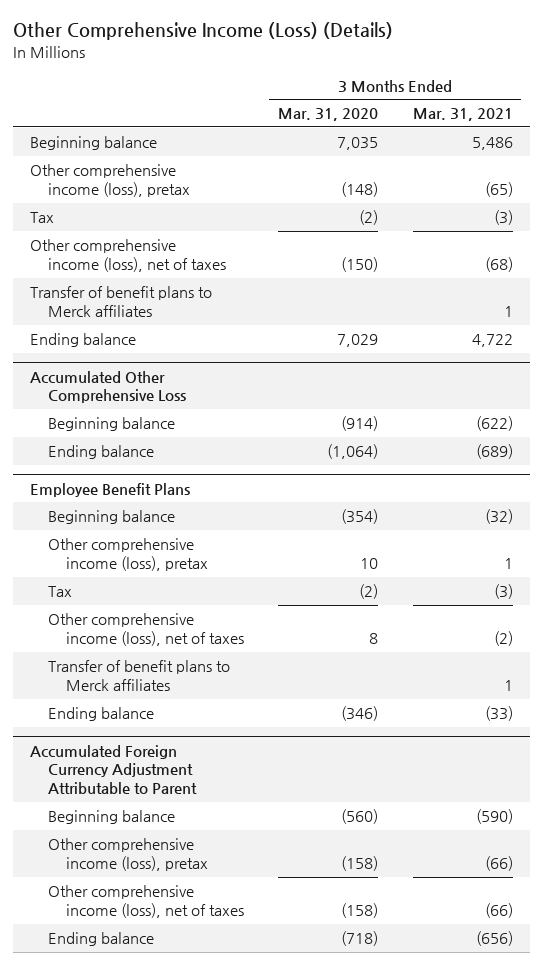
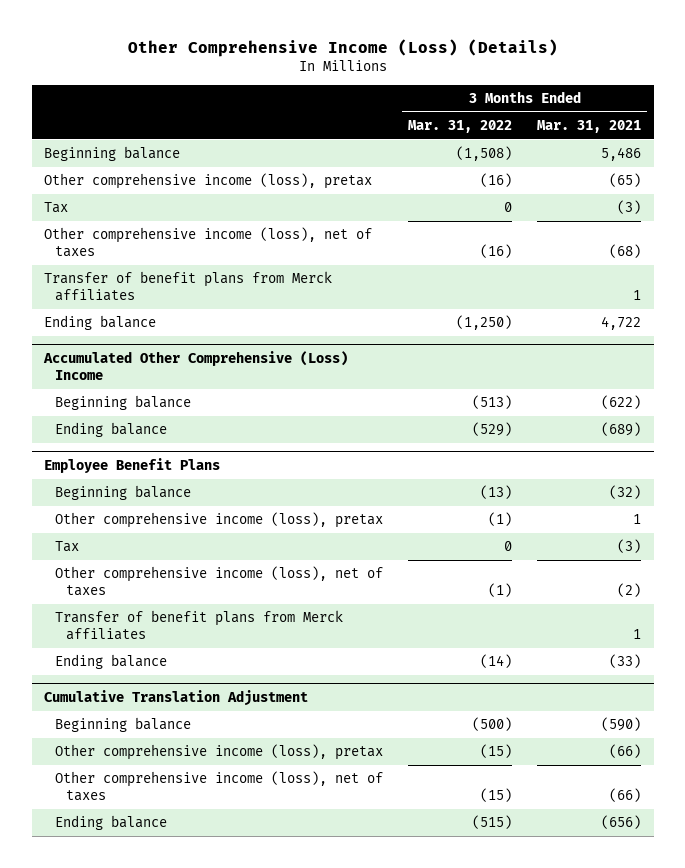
[278,108,379,122] Mar. 31, 2020 -> none
none -> [408,119,513,133] Mar. 31, 2022
[30,286,213,317] Transfer of benefit plans to Merck affiliates -> [44,271,333,302] Transfer of benefit plans from Merck affiliates
[30,370,186,404] Accumulated Other Comprehensive Loss -> [43,350,349,380] Accumulated Other Comprehensive (Loss) Income
[47,660,230,691] Transfer of benefit plans to Merck affiliates -> [55,610,344,641] Transfer of benefit plans from Merck affiliates
[30,744,197,795] Accumulated Foreign Currency Adjustment Attributable to Parent -> [44,689,309,706] Cumulative Translation Adjustment

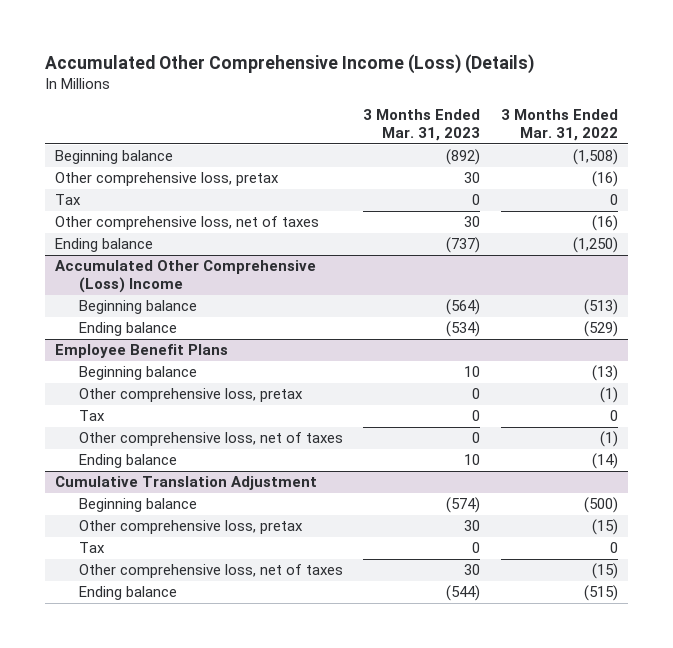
[127,38,558,57] Other Comprehensive Income (Loss) (Details) -> [45,53,535,74] Accumulated Other Comprehensive Income (Loss) (Details)
[537,119,642,133] Mar. 31, 2021 -> none
none -> [363,109,481,142] 3 Months Ended Mar. 31, 2023
[44,173,373,190] Other comprehensive income (loss), pretax -> [55,172,280,187] Other comprehensive loss, pretax
[44,271,333,302] Transfer of benefit plans from Merck affiliates -> none
[44,227,373,258] Other comprehensive income (loss), net of taxes -> [55,216,320,231] Other comprehensive loss, net of taxes
[55,512,384,529] Other comprehensive income (loss), pretax -> [78,388,303,403] Other comprehensive loss, pretax
[55,610,344,641] Transfer of benefit plans from Merck affiliates -> none
[55,566,384,597] Other comprehensive income (loss), net of taxes -> [78,432,343,447] Other comprehensive loss, net of taxes
[55,744,384,761] Other comprehensive income (loss), pretax -> [78,520,303,535] Other comprehensive loss, pretax
none -> [78,542,105,554] Tax
[55,771,384,802] Other comprehensive income (loss), net of taxes -> [78,564,343,579] Other comprehensive loss, net of taxes

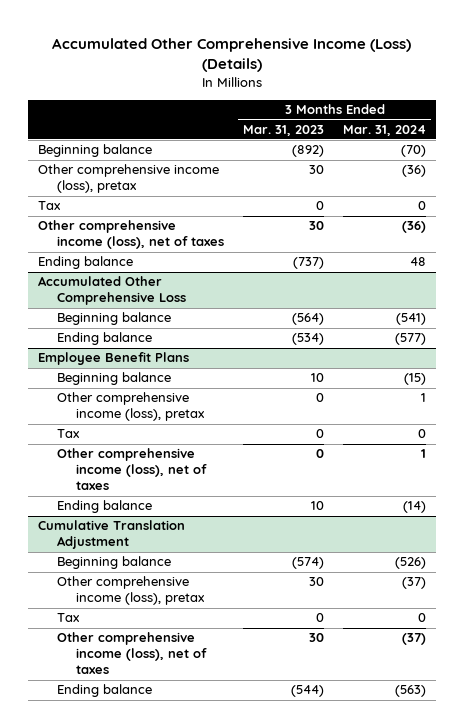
[500,109,618,142] 3 Months Ended Mar. 31, 2022 -> none
none -> [343,124,427,136] Mar. 31, 2024
[55,172,280,187] Other comprehensive loss, pretax -> [38,164,220,194] Other comprehensive income (loss), pretax
[55,216,320,231] Other comprehensive loss, net of taxes -> [38,220,224,250] Other comprehensive income (loss), net of taxes
[55,260,317,294] Accumulated Other Comprehensive (Loss) Income -> [38,276,186,306] Accumulated Other Comprehensive Loss
[78,388,303,403] Other comprehensive loss, pretax -> [56,392,205,422] Other comprehensive income (loss), pretax
[78,432,343,447] Other comprehensive loss, net of taxes -> [56,448,207,491] Other comprehensive income (loss), net of taxes
[78,520,303,535] Other comprehensive loss, pretax -> [56,576,205,606] Other comprehensive income (loss), pretax
[78,564,343,579] Other comprehensive loss, net of taxes -> [56,632,207,675] Other comprehensive income (loss), net of taxes

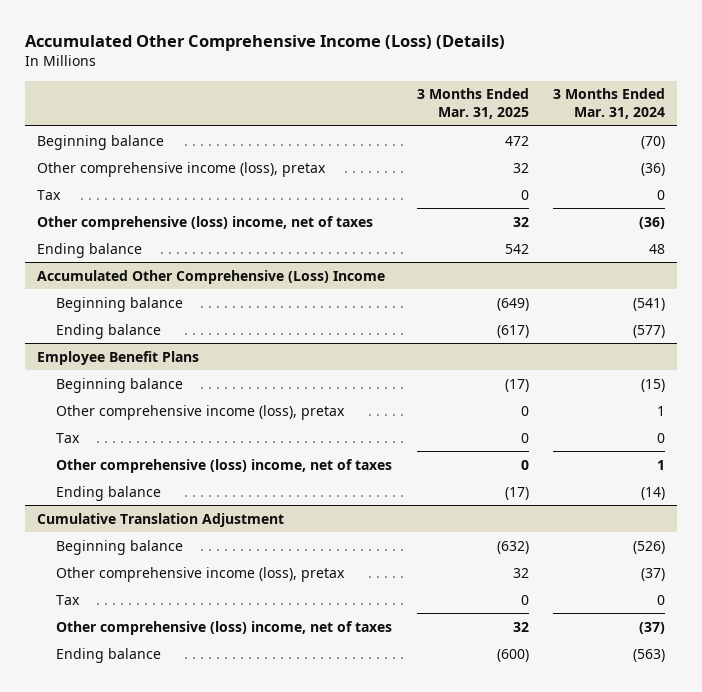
[242,124,324,136] Mar. 31, 2023 -> none
none -> [416,88,529,120] 3 Months Ended Mar. 31, 2025
[38,220,224,250] Other comprehensive income (loss), net of taxes -> [37,215,374,230] Other comprehensive (loss) income, net of taxes
[38,276,186,306] Accumulated Other Comprehensive Loss -> [37,269,386,284] Accumulated Other Comprehensive (Loss) Income
[56,448,207,491] Other comprehensive income (loss), net of taxes -> [56,458,393,473] Other comprehensive (loss) income, net of taxes
[56,632,207,675] Other comprehensive income (loss), net of taxes -> [56,620,393,635] Other comprehensive (loss) income, net of taxes

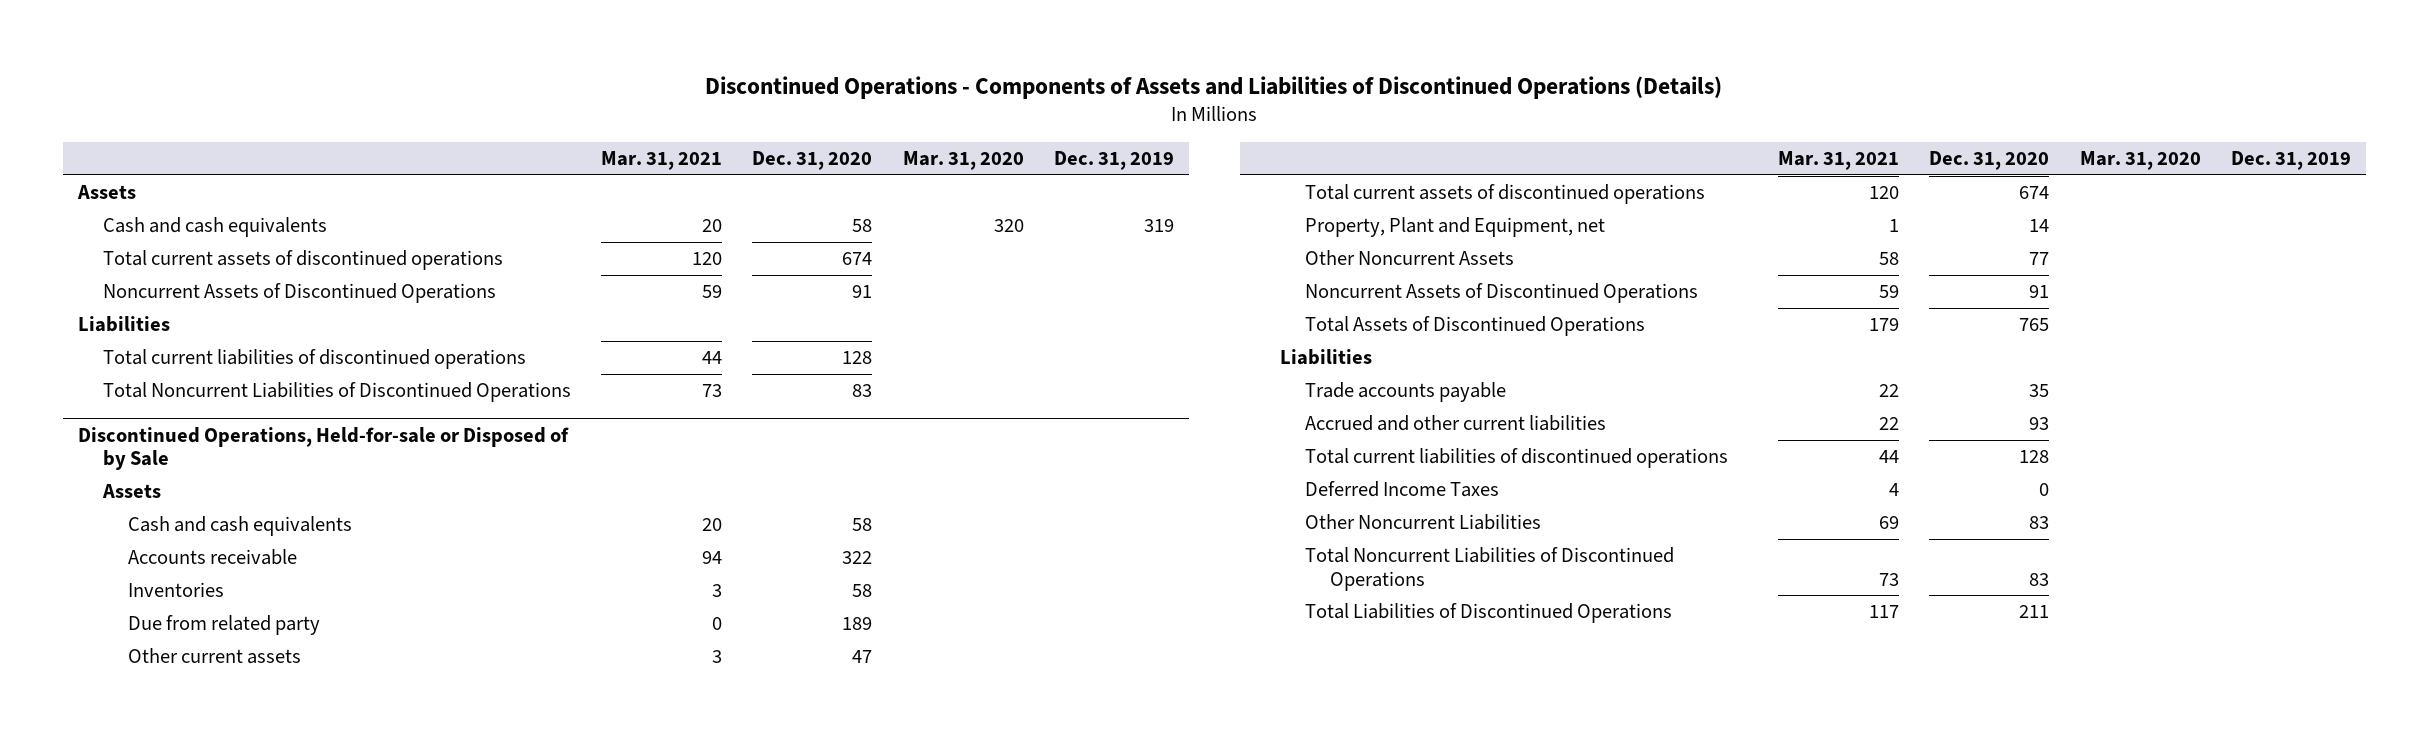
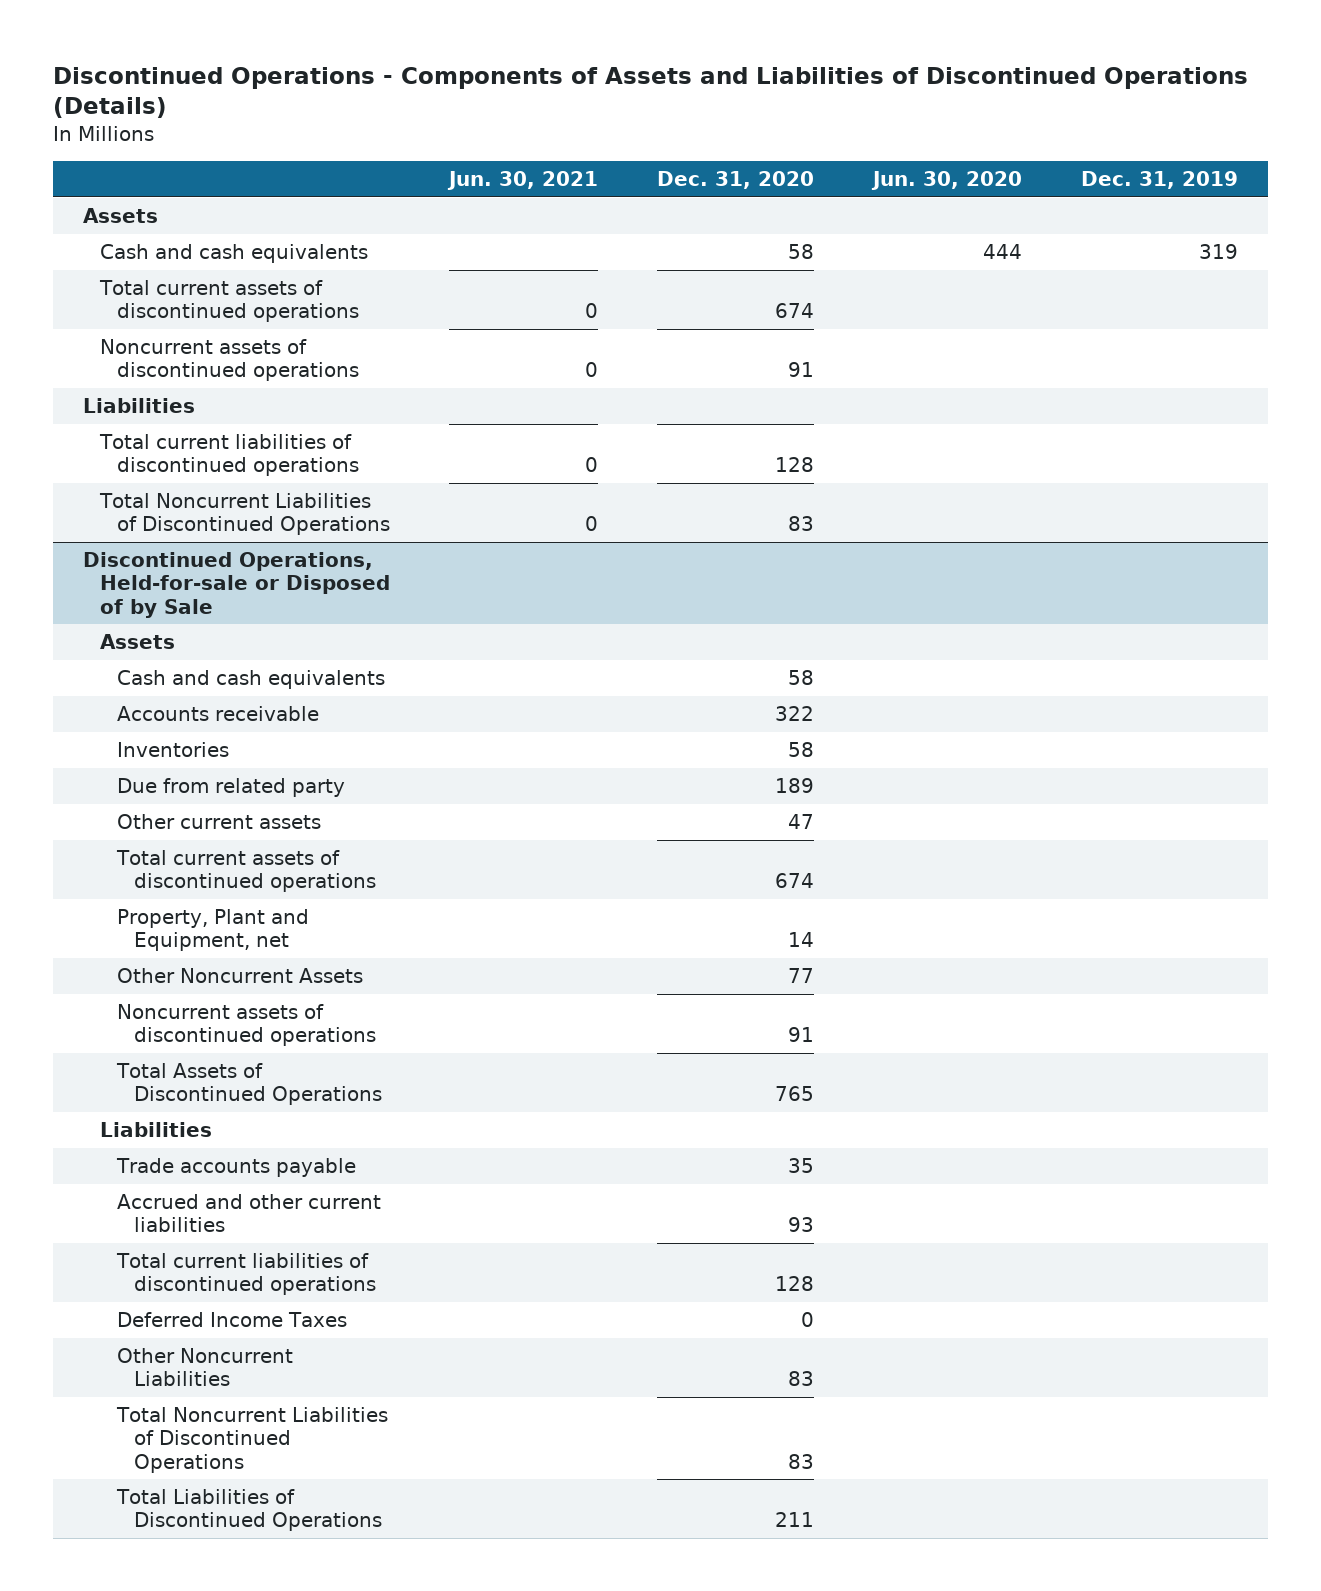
[601,150,723,170] Mar. 31, 2021 -> none
[902,150,1024,170] Mar. 31, 2020 -> none
none -> [447,170,599,190] Jun. 30, 2021
none -> [871,170,1023,190] Jun. 30, 2020
[102,283,496,304] Noncurrent Assets of Discontinued Operations -> [100,339,360,382] Noncurrent assets of discontinued operations
[1305,283,1699,304] Noncurrent Assets of Discontinued Operations -> [117,1004,377,1047] Noncurrent assets of discontinued operations

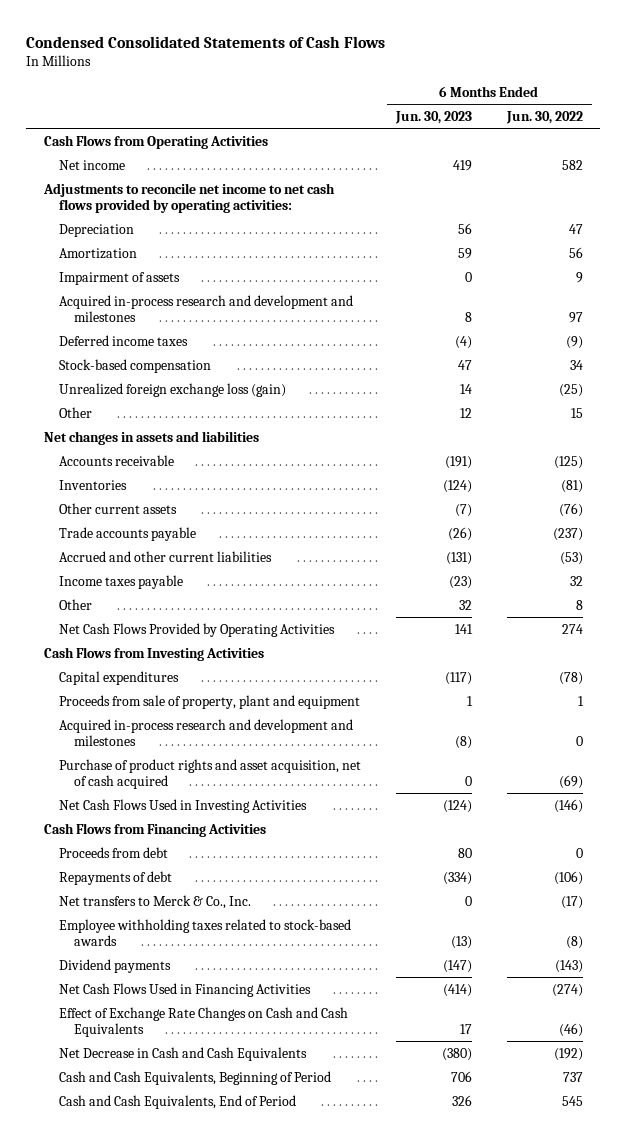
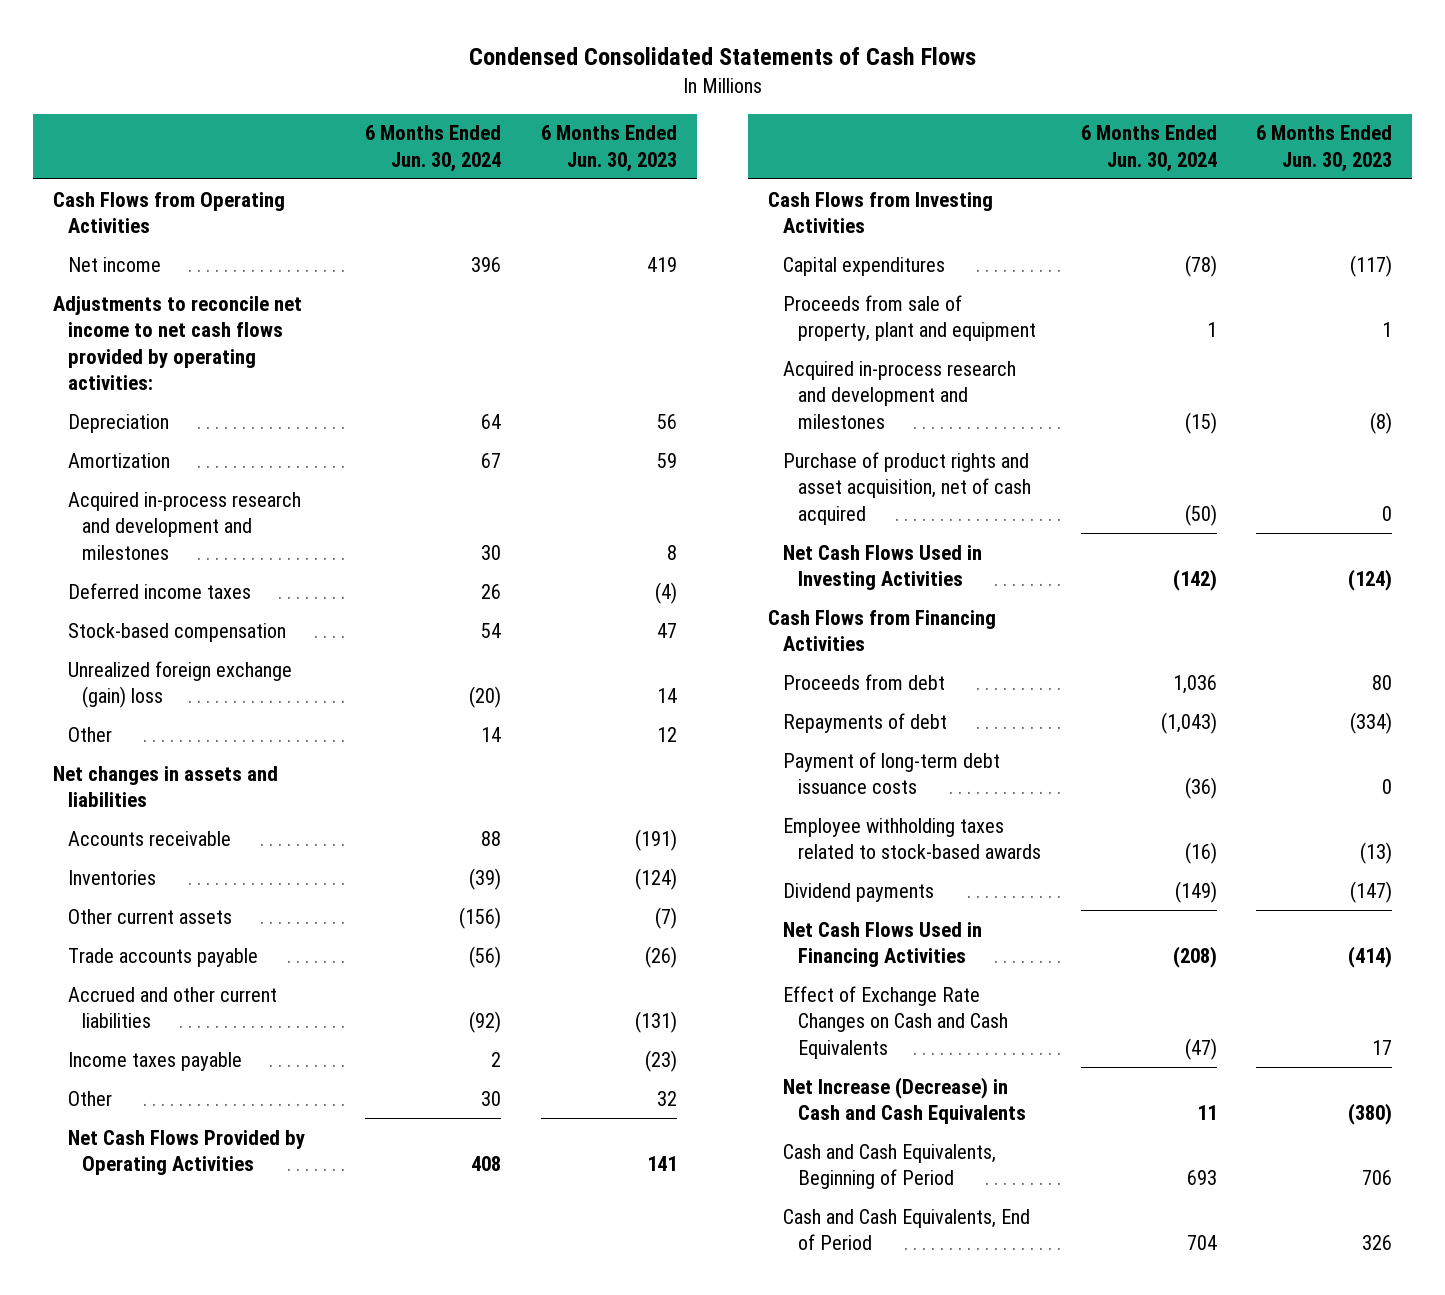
[505,110,583,124] Jun. 30, 2022 -> none
none -> [365,125,502,172] 6 Months Ended Jun. 30, 2024
[58,271,180,285] Impairment of assets -> none
[58,382,286,397] Unrealized foreign exchange loss (gain) -> [67,660,292,709] Unrealized foreign exchange (gain) loss
[58,894,251,909] Net transfers to Merck & Co., Inc. -> none
none -> [783,751,1001,795] Payment of long-term debt issuance costs
[58,1046,307,1061] Net Decrease in Cash and Cash Equivalents -> [783,1076,1026,1125] Net Increase (Decrease) in Cash and Cash Equivalents

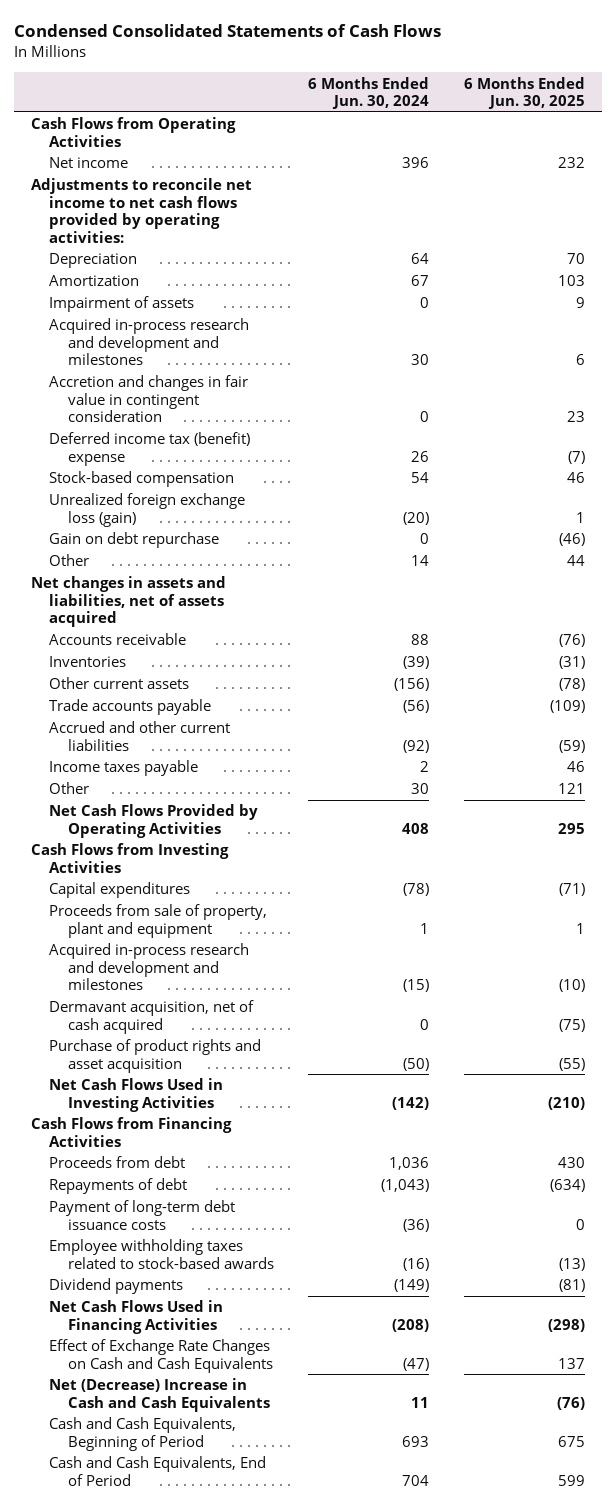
[540,125,677,172] 6 Months Ended Jun. 30, 2023 -> none
none -> [463,76,585,110] 6 Months Ended Jun. 30, 2025
none -> [49,296,195,313] Impairment of assets
none -> [49,375,249,423] Accretion and changes in fair value in contingent consideration
[67,582,251,599] Deferred income taxes -> [49,432,251,466] Deferred income tax (benefit) expense
[67,660,292,709] Unrealized foreign exchange (gain) loss -> [49,493,246,527] Unrealized foreign exchange loss (gain)
none -> [49,532,220,549] Gain on debt repurchase
[52,765,278,808] Net changes in assets and liabilities -> [31,576,227,628] Net changes in assets and liabilities, net of assets acquired
none -> [49,1000,255,1034] Dermavant acquisition, net of cash acquired
[783,451,1031,525] Purchase of product rights and asset acquisition, net of cash acquired -> [49,1039,262,1073] Purchase of product rights and asset acquisition
[783,1076,1026,1125] Net Increase (Decrease) in Cash and Cash Equivalents -> [49,1378,270,1412] Net (Decrease) Increase in Cash and Cash Equivalents

